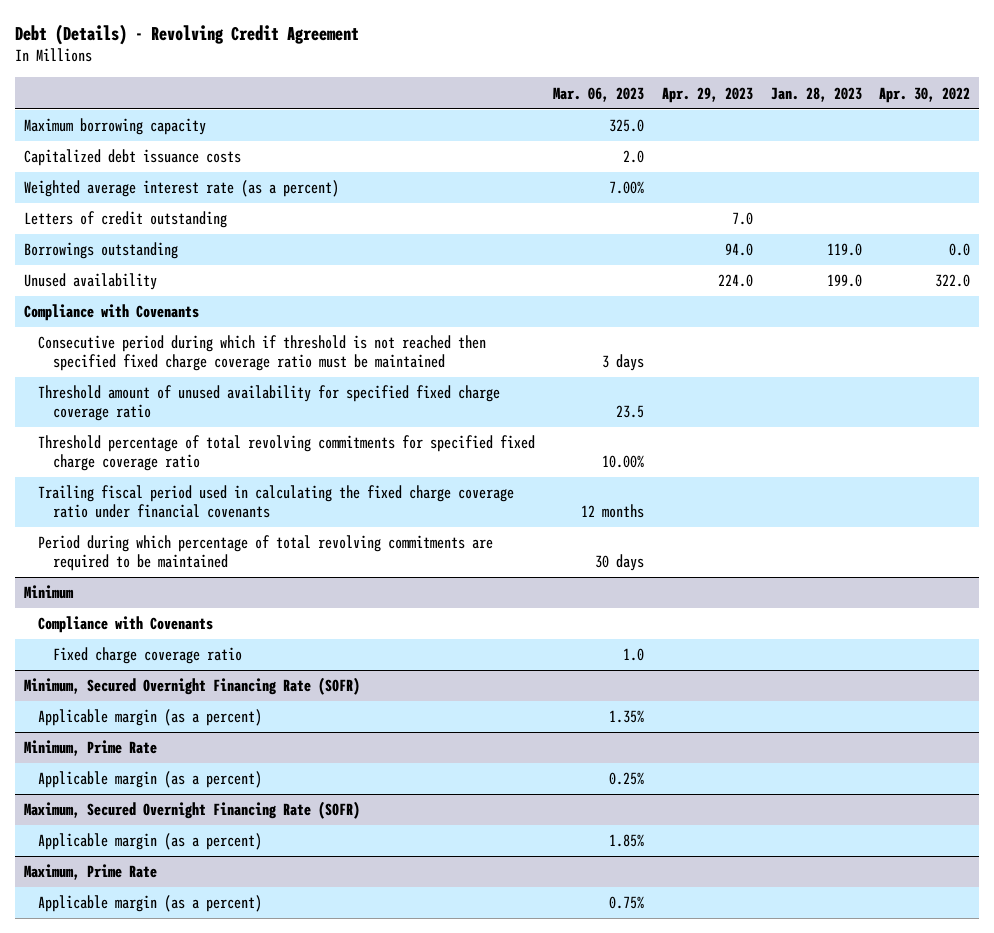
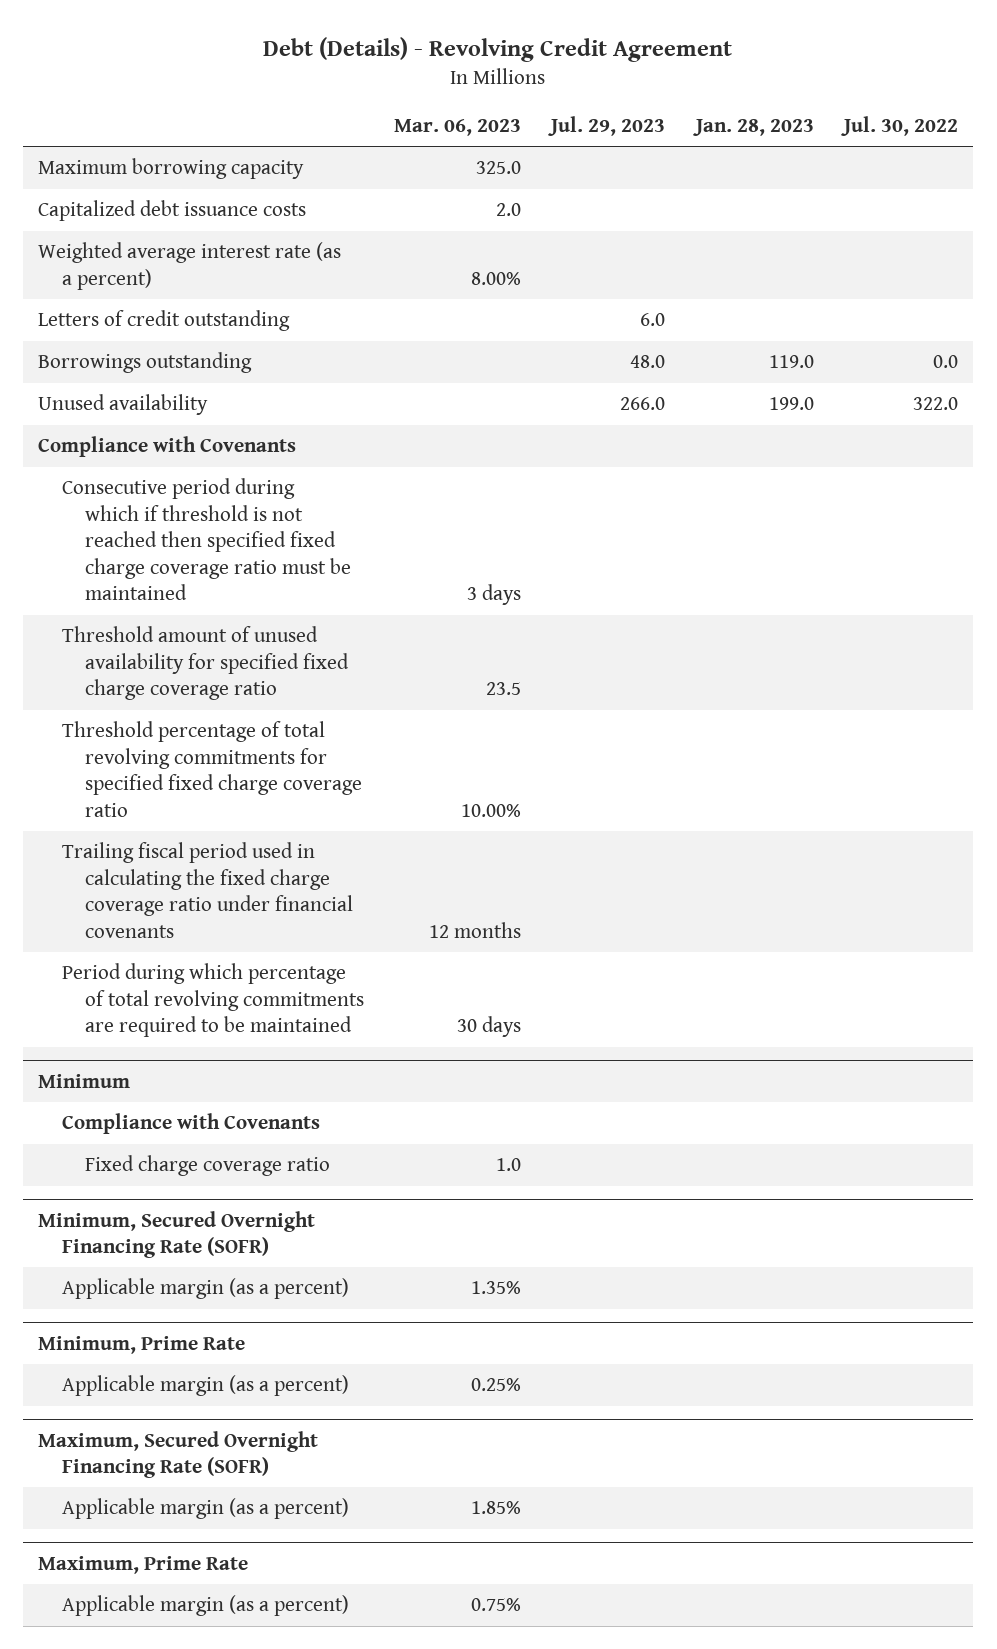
[661,86,753,103] Apr. 29, 2023 -> none
[879,86,971,103] Apr. 30, 2022 -> none
none -> [548,116,666,137] Jul. 29, 2023
none -> [841,116,959,137] Jul. 30, 2022
[609,181,645,195] 7.00% -> [471,271,522,285] 8.00%

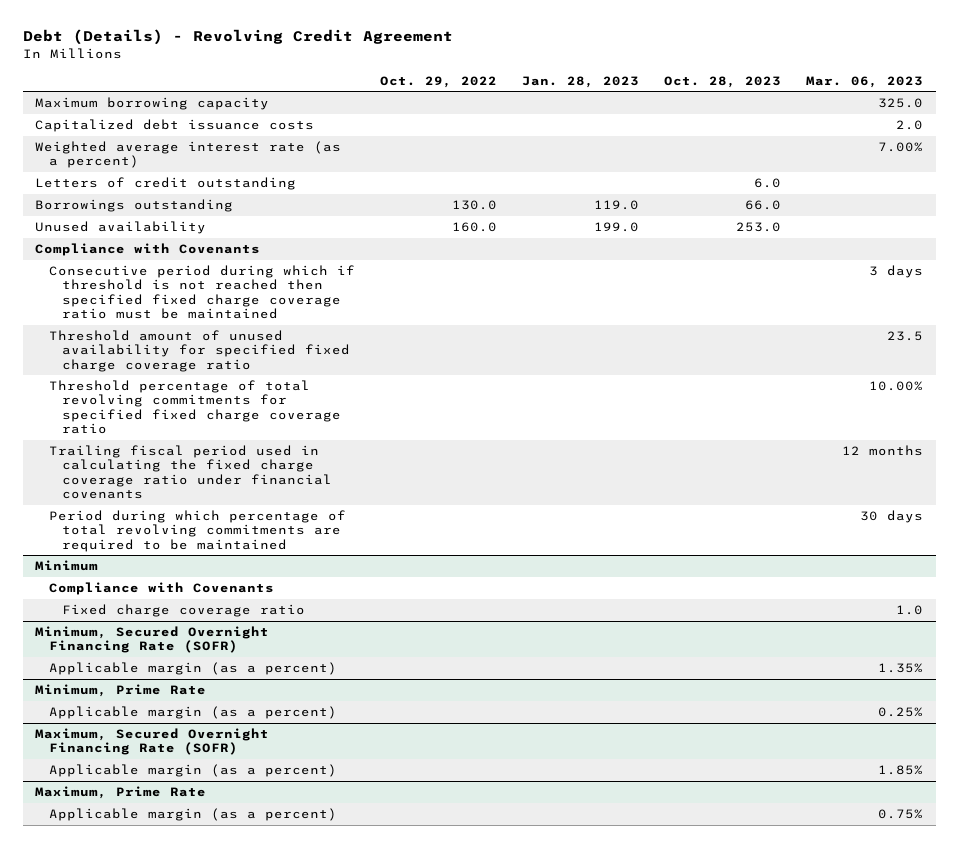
[548,116,666,137] Jul. 29, 2023 -> none
[841,116,959,137] Jul. 30, 2022 -> none
none -> [379,75,497,88] Oct. 29, 2022
none -> [664,75,782,88] Oct. 28, 2023
[471,271,522,285] 8.00% -> [878,142,924,153] 7.00%

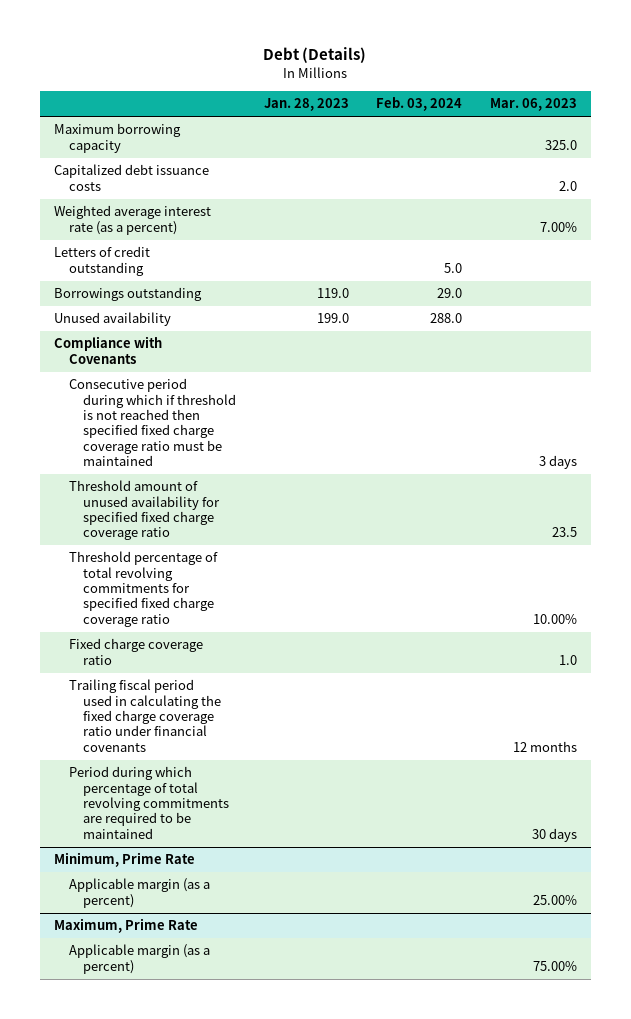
[22,29,453,46] Debt (Details) - Revolving Credit Agreement -> [263,47,367,64] Debt (Details)
[379,75,497,88] Oct. 29, 2022 -> none
[664,75,782,88] Oct. 28, 2023 -> none
none -> [376,97,463,112] Feb. 03, 2024
none -> [68,638,203,665] Fixed charge coverage ratio
[35,560,99,572] Minimum -> none
[48,582,274,596] Compliance with Covenants -> none
[61,604,305,618] Fixed charge coverage ratio -> none
[35,626,270,654] Minimum, Secured Overnight Financing Rate (SOFR) -> none
[48,662,337,676] Applicable margin (as a percent) -> none
[35,728,270,756] Maximum, Secured Overnight Financing Rate (SOFR) -> none
[48,764,337,778] Applicable margin (as a percent) -> none
[878,707,924,718] 0.25% -> [532,894,577,905] 25.00%
[878,809,924,820] 0.75% -> [532,960,577,971] 75.00%

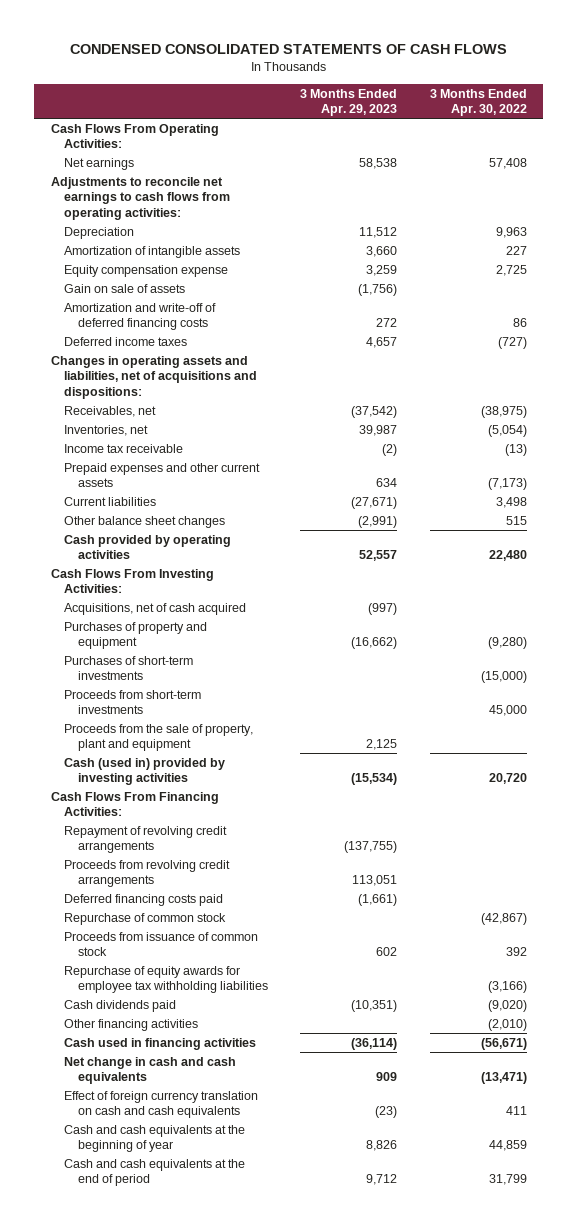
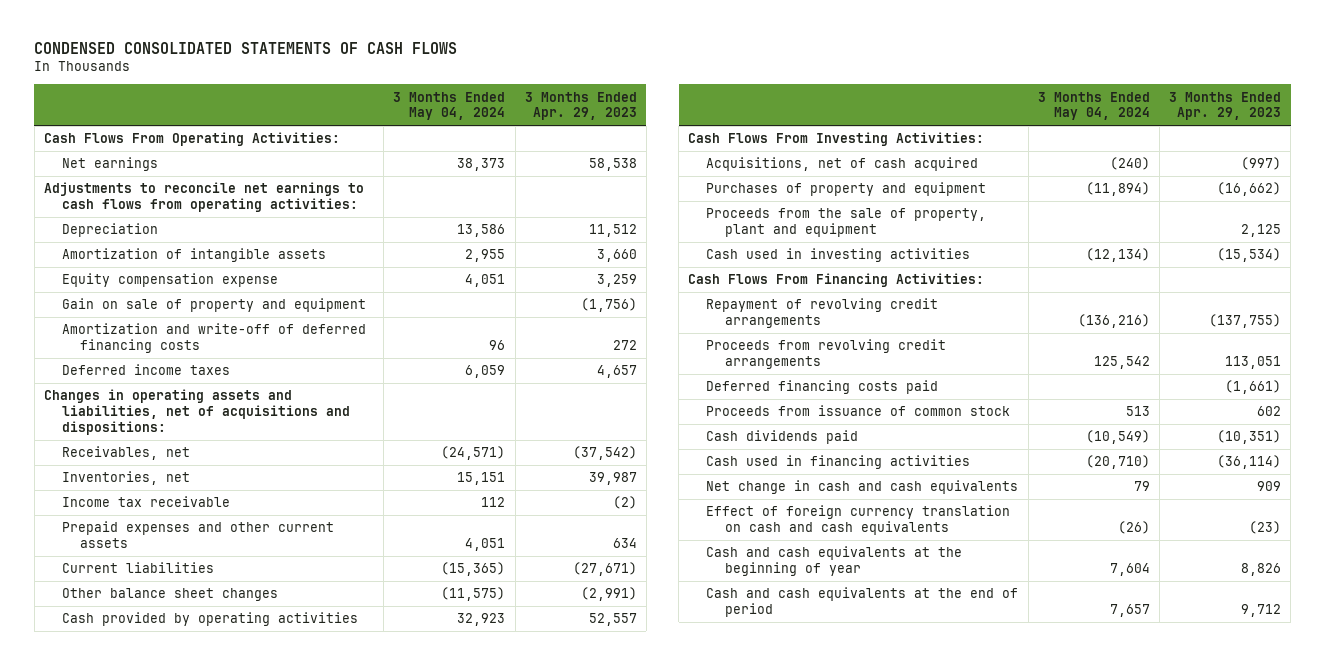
[429,88,527,117] 3 Months Ended Apr. 30, 2022 -> none
none -> [393,91,506,121] 3 Months Ended May 04, 2024
[64,283,186,293] Gain on sale of assets -> [61,298,366,313] Gain on sale of property and equipment
[64,655,194,681] Purchases of short-term investments -> none
[64,689,202,715] Proceeds from short-term investments -> none
[64,757,226,786] Cash (used in) provided by investing activities -> [706,248,971,263] Cash used in investing activities
[64,912,227,925] Repurchase of common stock -> none
[64,965,268,994] Repurchase of equity awards for employee tax withholding liabilities -> none
[64,1018,199,1031] Other financing activities -> none

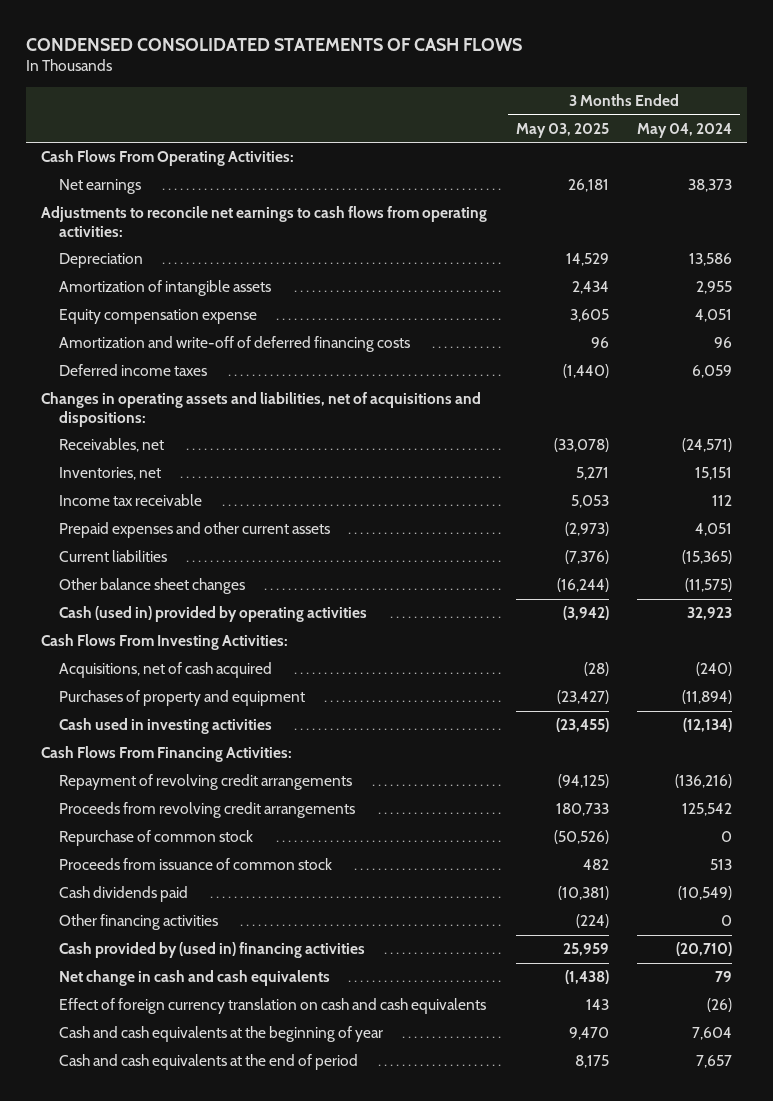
[524,91,637,121] 3 Months Ended Apr. 29, 2023 -> none
none -> [515,122,609,138] May 03, 2025
[61,298,366,313] Gain on sale of property and equipment -> none
[61,612,358,627] Cash provided by operating activities -> [59,606,368,623] Cash (used in) provided by operating activities
[706,208,987,238] Proceeds from the sale of property, plant and equipment -> none
[706,380,939,395] Deferred financing costs paid -> none
none -> [59,830,254,847] Repurchase of common stock
none -> [59,914,219,931] Other financing activities
[706,455,971,470] Cash used in financing activities -> [59,942,366,959] Cash provided by (used in) financing activities

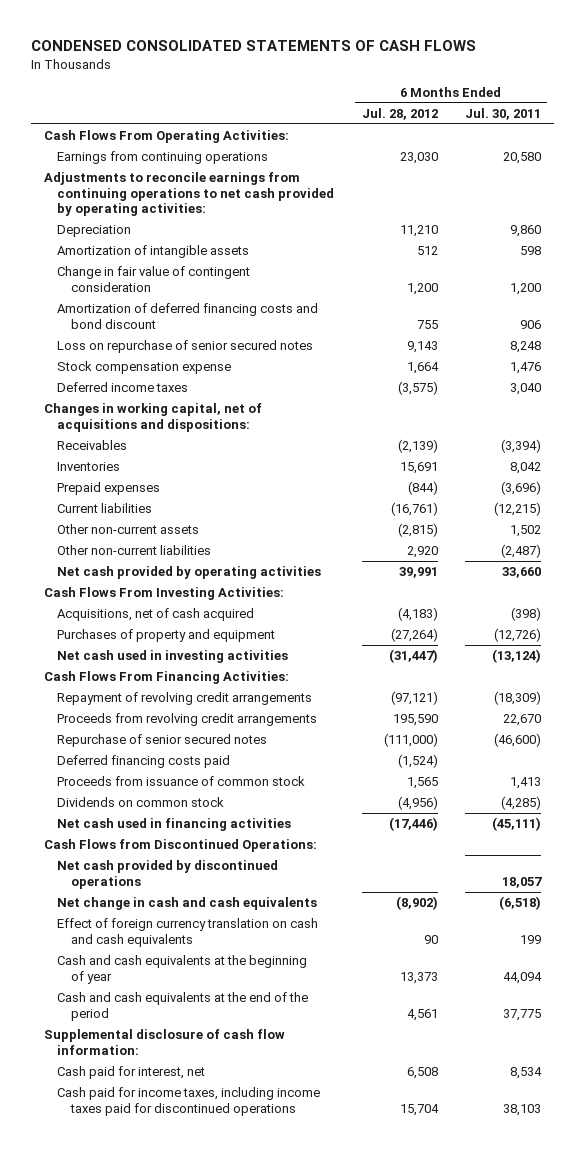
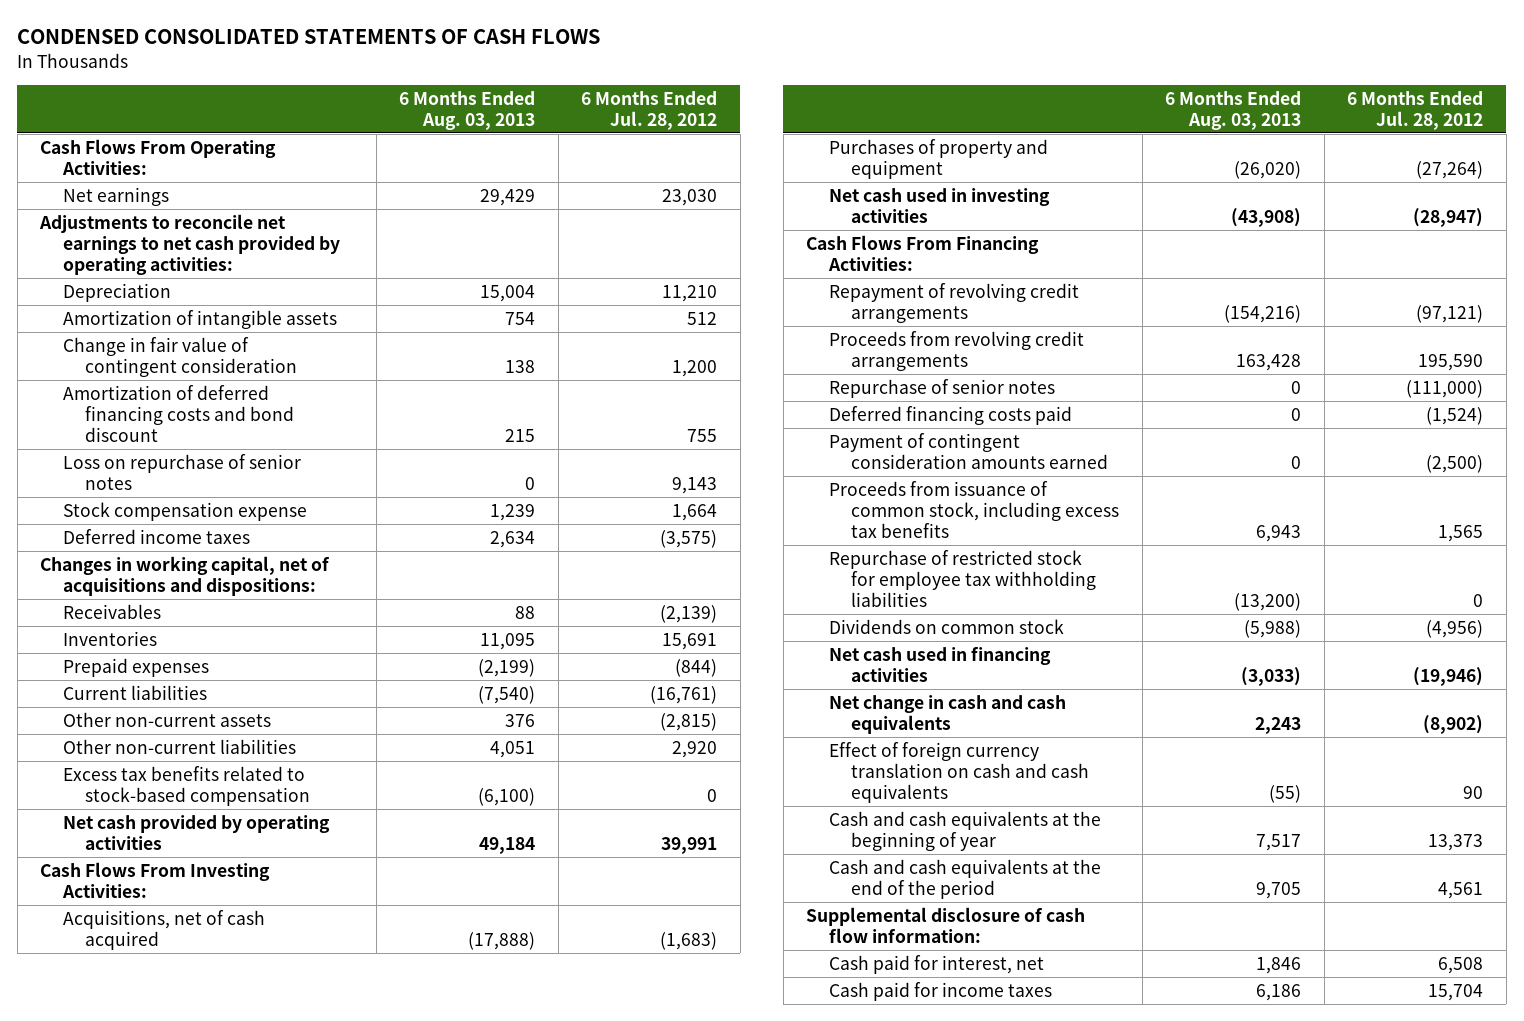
[464,107,541,120] Jul. 30, 2011 -> none
none -> [399,90,536,130] 6 Months Ended Aug. 03, 2013
[57,151,269,165] Earnings from continuing operations -> [62,186,169,206] Net earnings
[44,172,335,217] Adjustments to reconcile earnings from continuing operations to net cash provided by operating activities: -> [39,213,340,276] Adjustments to reconcile net earnings to net cash provided by operating activities:
[57,340,314,354] Loss on repurchase of senior secured notes -> [62,453,301,491] Loss on repurchase of senior notes
none -> [62,765,311,807] Excess tax benefits related to stock-based compensation
[397,607,438,622] (4,183) -> [660,932,718,951] (1,683)
[388,649,438,664] (31,447) -> [1413,208,1484,228] (28,947)
[57,734,268,748] Repurchase of senior secured notes -> [828,378,1055,398] Repurchase of senior notes
none -> [828,432,1109,470] Payment of contingent consideration amounts earned
[57,776,306,787] Proceeds from issuance of common stock -> [828,480,1120,539] Proceeds from issuance of common stock, including excess tax benefits
none -> [828,549,1097,608] Repurchase of restricted stock for employee tax withholding liabilities
[44,839,318,853] Cash Flows from Discontinued Operations: -> none
[57,860,279,889] Net cash provided by discontinued operations -> none
[388,817,438,832] (17,446) -> [1413,667,1484,687] (19,946)
[57,1087,321,1116] Cash paid for income taxes, including income taxes paid for discontinued operations -> [828,981,1052,1001] Cash paid for income taxes

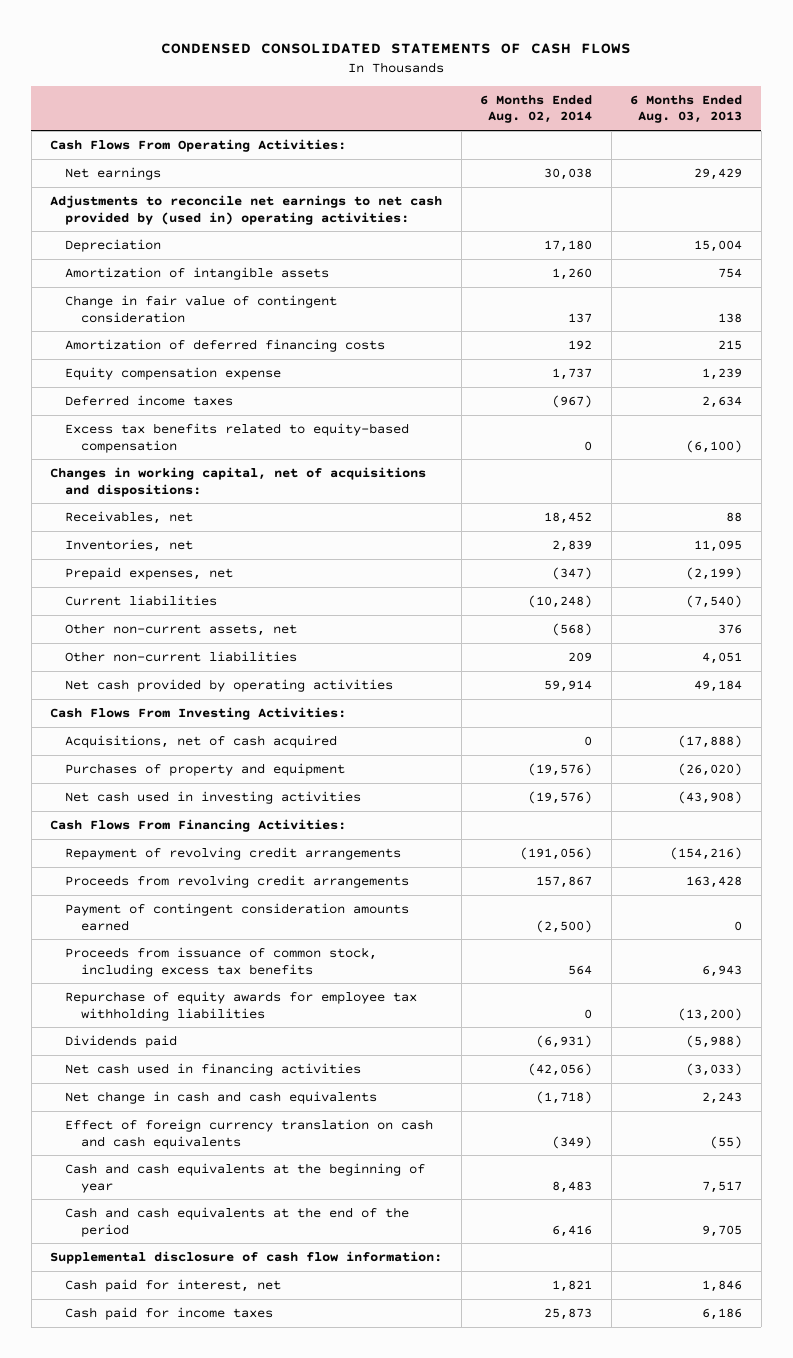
[581,90,718,130] 6 Months Ended Jul. 28, 2012 -> none
none -> [480,94,593,124] 6 Months Ended Aug. 02, 2014
[39,213,340,276] Adjustments to reconcile net earnings to net cash provided by operating activities: -> [50,194,443,225] Adjustments to reconcile net earnings to net cash provided by (used in) operating activities:
[62,453,301,491] Loss on repurchase of senior notes -> none
[62,384,295,443] Amortization of deferred financing costs and bond discount -> [65,338,386,352] Amortization of deferred financing costs
[62,501,307,521] Stock compensation expense -> [65,366,282,380] Equity compensation expense
none -> [65,422,410,453] Excess tax benefits related to equity-based compensation
[62,603,161,619] Receivables -> [65,510,194,524] Receivables, net
[62,630,157,646] Inventories -> [65,538,194,552] Inventories, net
[62,657,209,677] Prepaid expenses -> [65,566,234,580] Prepaid expenses, net
[62,711,271,727] Other non-current assets -> [65,622,298,636] Other non-current assets, net
[62,765,311,807] Excess tax benefits related to stock-based compensation -> none
[828,378,1055,398] Repurchase of senior notes -> none
[828,405,1072,425] Deferred financing costs paid -> none
[828,549,1097,608] Repurchase of restricted stock for employee tax withholding liabilities -> [65,990,418,1021] Repurchase of equity awards for employee tax withholding liabilities
[828,618,1064,634] Dividends on common stock -> [65,1034,178,1048] Dividends paid

